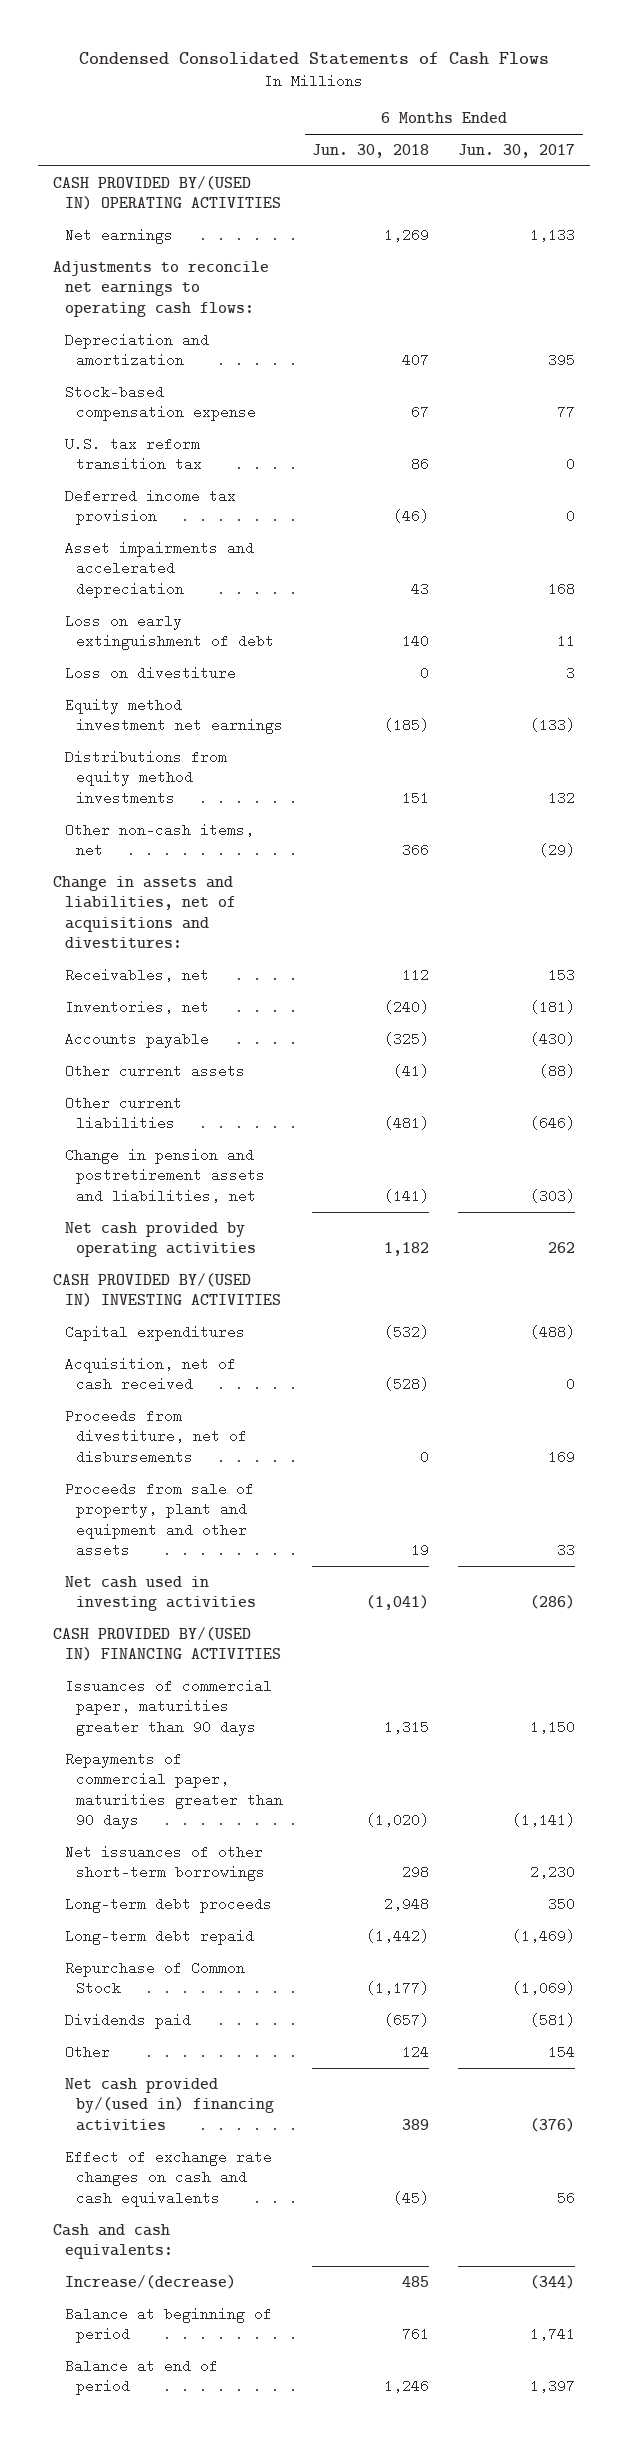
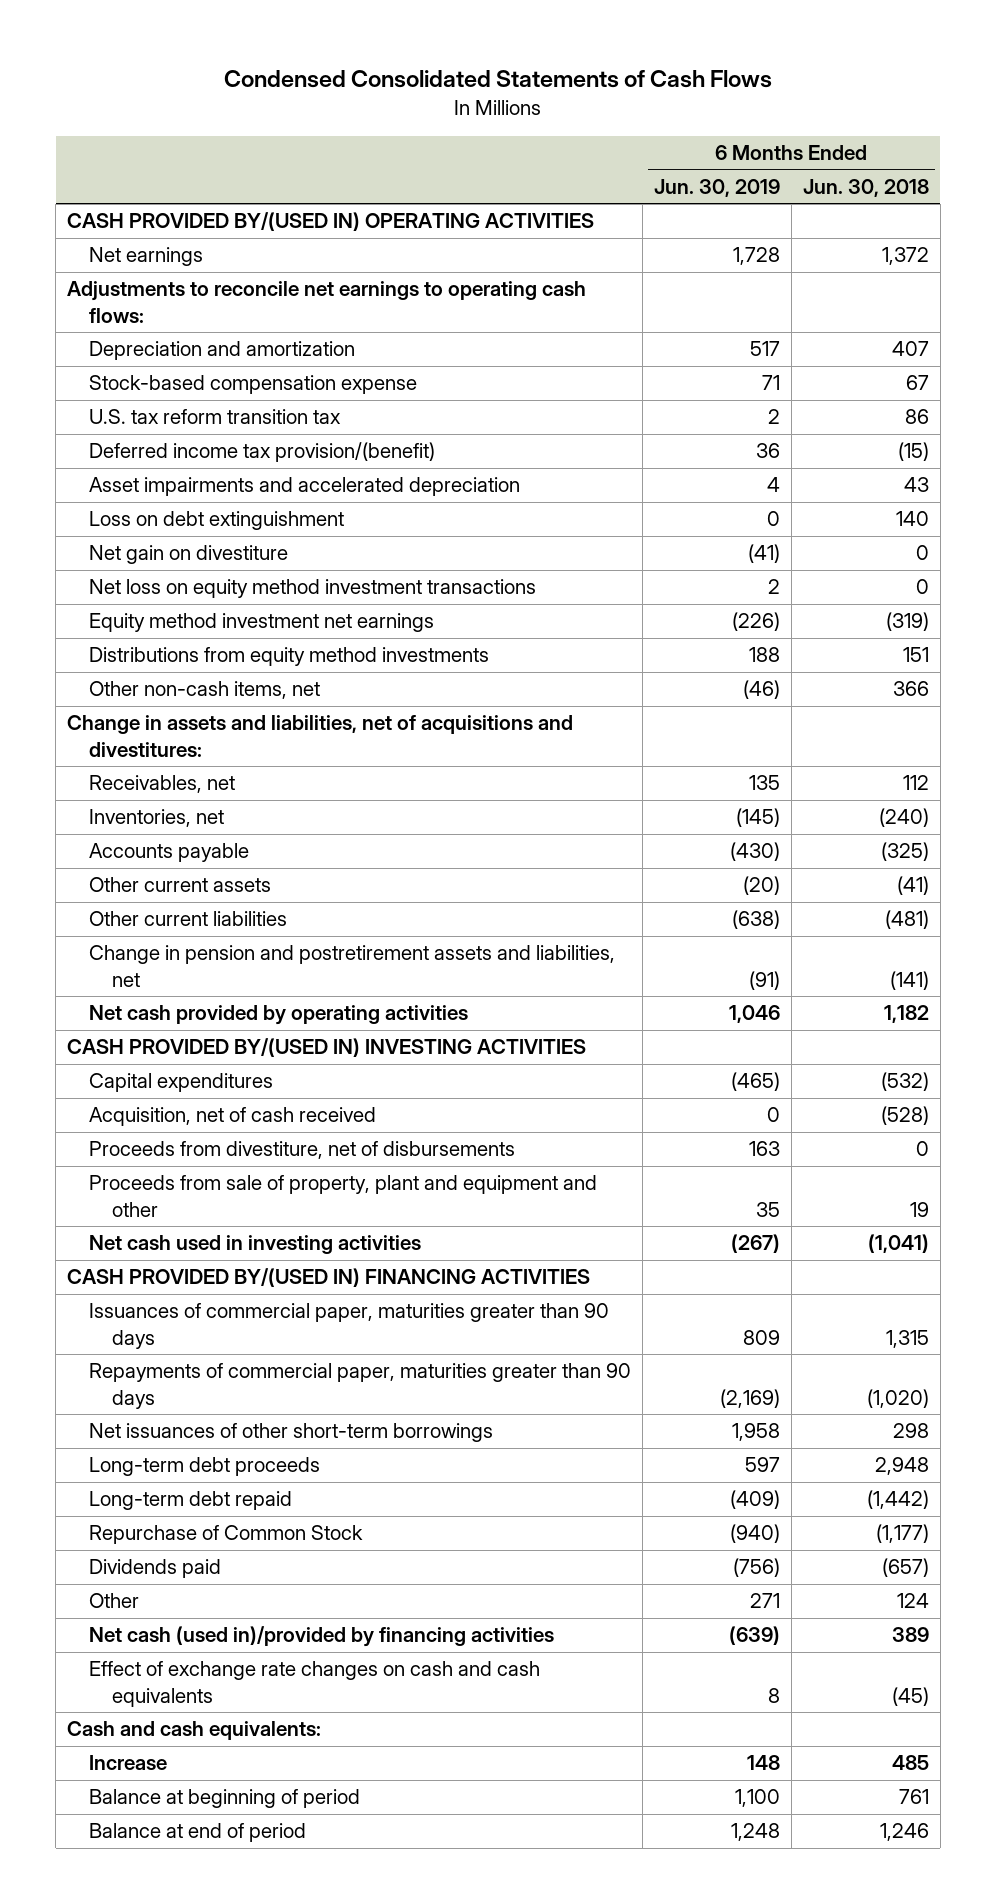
[458,144,576,159] Jun. 30, 2017 -> none
none -> [654,178,781,197] Jun. 30, 2019
[384,227,430,242] 1,269 -> [881,247,929,266] 1,372
[64,488,236,526] Deferred income tax provision -> [89,442,436,463] Deferred income tax provision/(benefit)
[393,509,430,524] (46) -> [897,442,929,462] (15)
[64,613,275,651] Loss on early extinguishment of debt -> [89,511,345,531] Loss on debt extinguishment
[64,665,236,680] Loss on divestiture -> [89,545,289,565] Net gain on divestiture
none -> [89,579,537,599] Net loss on equity method investment transactions
[384,718,430,733] (185) -> [885,612,929,632] (319)
[64,1481,254,1558] Proceeds from sale of property, plant and equipment and other assets -> [89,1175,598,1217] Proceeds from sale of property, plant and equipment and other
[64,2077,275,2131] Net cash provided by/(used in) financing activities -> [89,1626,555,1648] Net cash (used in)/provided by financing activities
[64,2274,236,2289] Increase/(decrease) -> [89,1755,168,1771] Increase

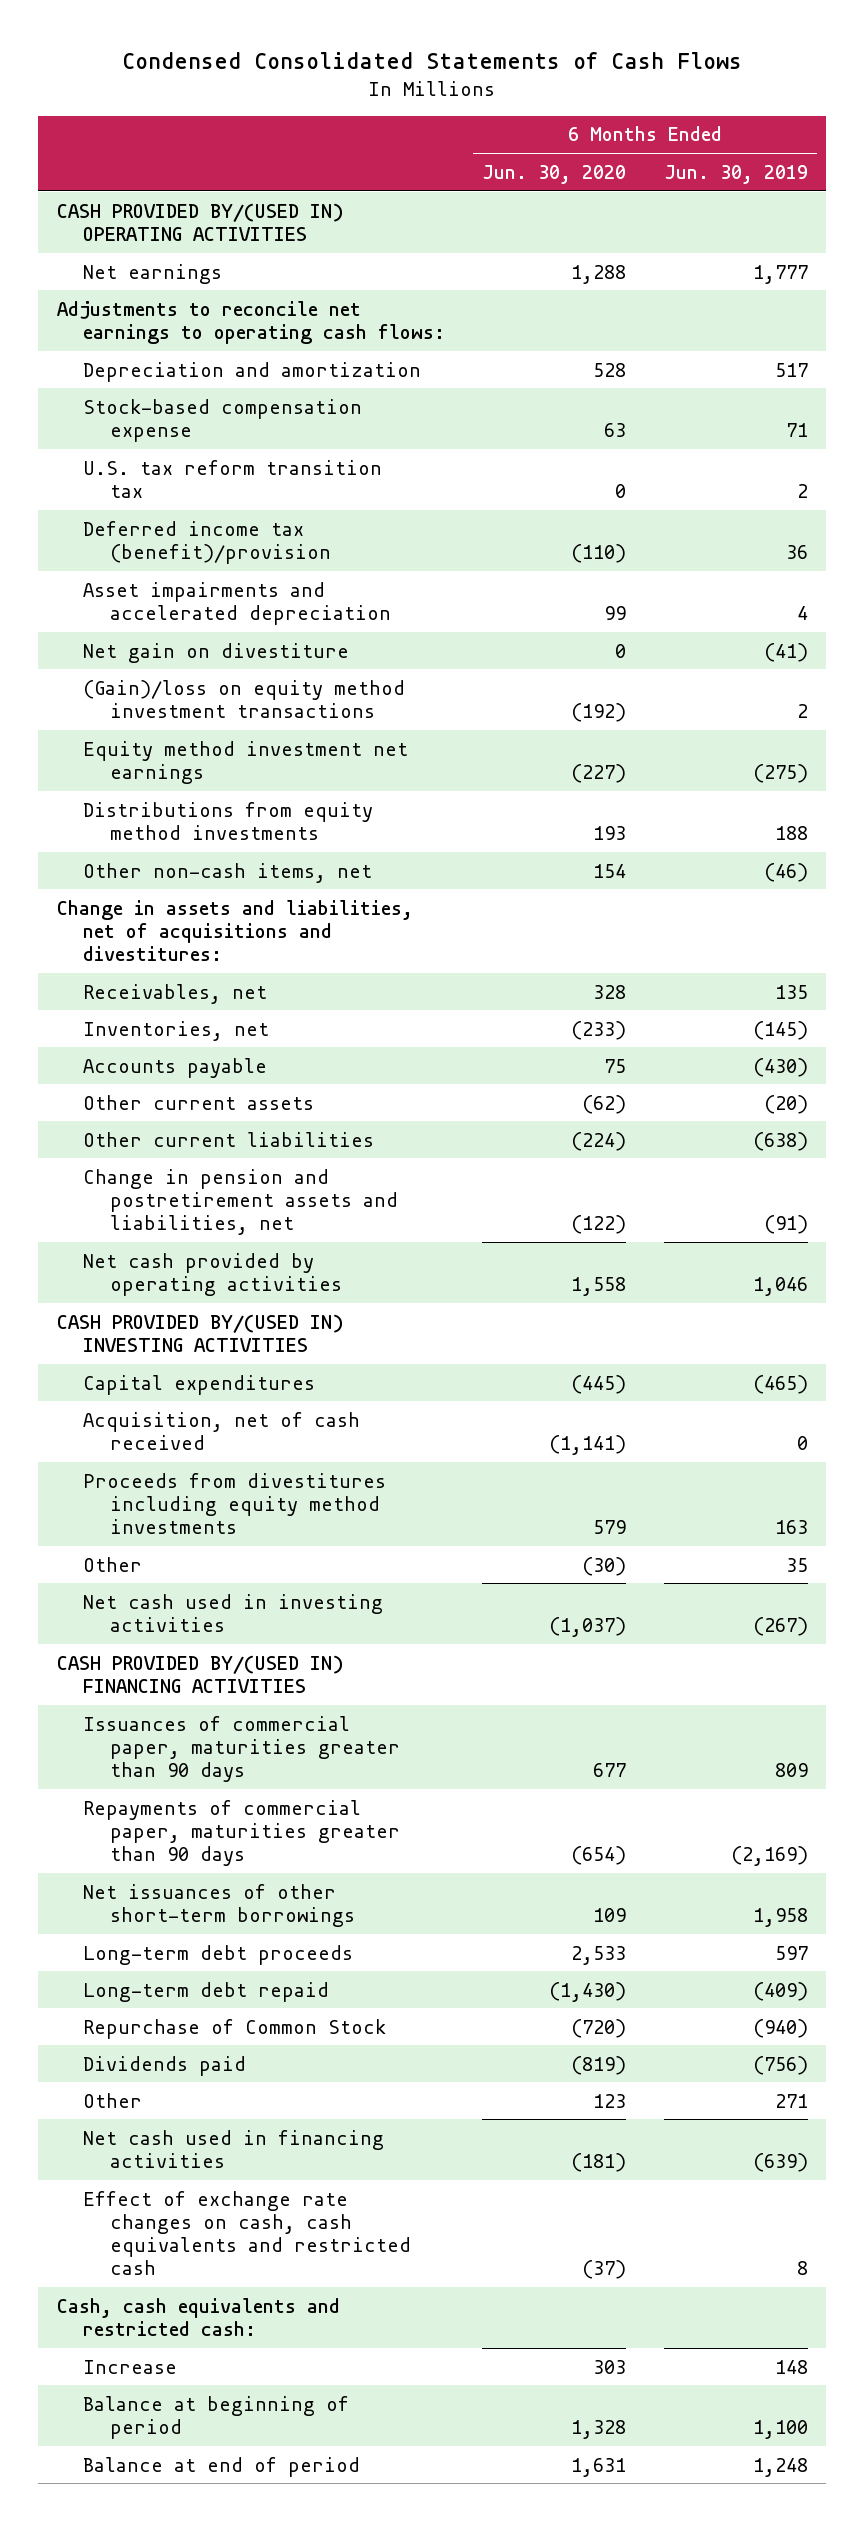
[802,178,929,197] Jun. 30, 2018 -> none
none -> [482,164,627,184] Jun. 30, 2020
[733,247,781,266] 1,728 -> [752,264,808,284] 1,777
[89,442,436,463] Deferred income tax provision/(benefit) -> [83,520,331,564] Deferred income tax (benefit)/provision
[89,511,345,531] Loss on debt extinguishment -> none
[89,579,537,599] Net loss on equity method investment transactions -> [83,679,406,718] (Gain)/loss on equity method investment transactions
[732,612,781,632] (226) -> [752,763,808,783] (275)
[89,1175,598,1217] Proceeds from sale of property, plant and equipment and other -> none
[89,1141,516,1160] Proceeds from divestiture, net of disbursements -> [83,1472,387,1535] Proceeds from divestitures including equity method investments
none -> [83,1556,143,1572] Other
[89,1626,555,1648] Net cash (used in)/provided by financing activities -> [83,2129,385,2168] Net cash used in financing activities
[89,1661,541,1707] Effect of exchange rate changes on cash and cash equivalents -> [83,2190,411,2276] Effect of exchange rate changes on cash, cash equivalents and restricted cash
[67,1721,322,1741] Cash and cash equivalents: -> [56,2297,340,2336] Cash, cash equivalents and restricted cash:

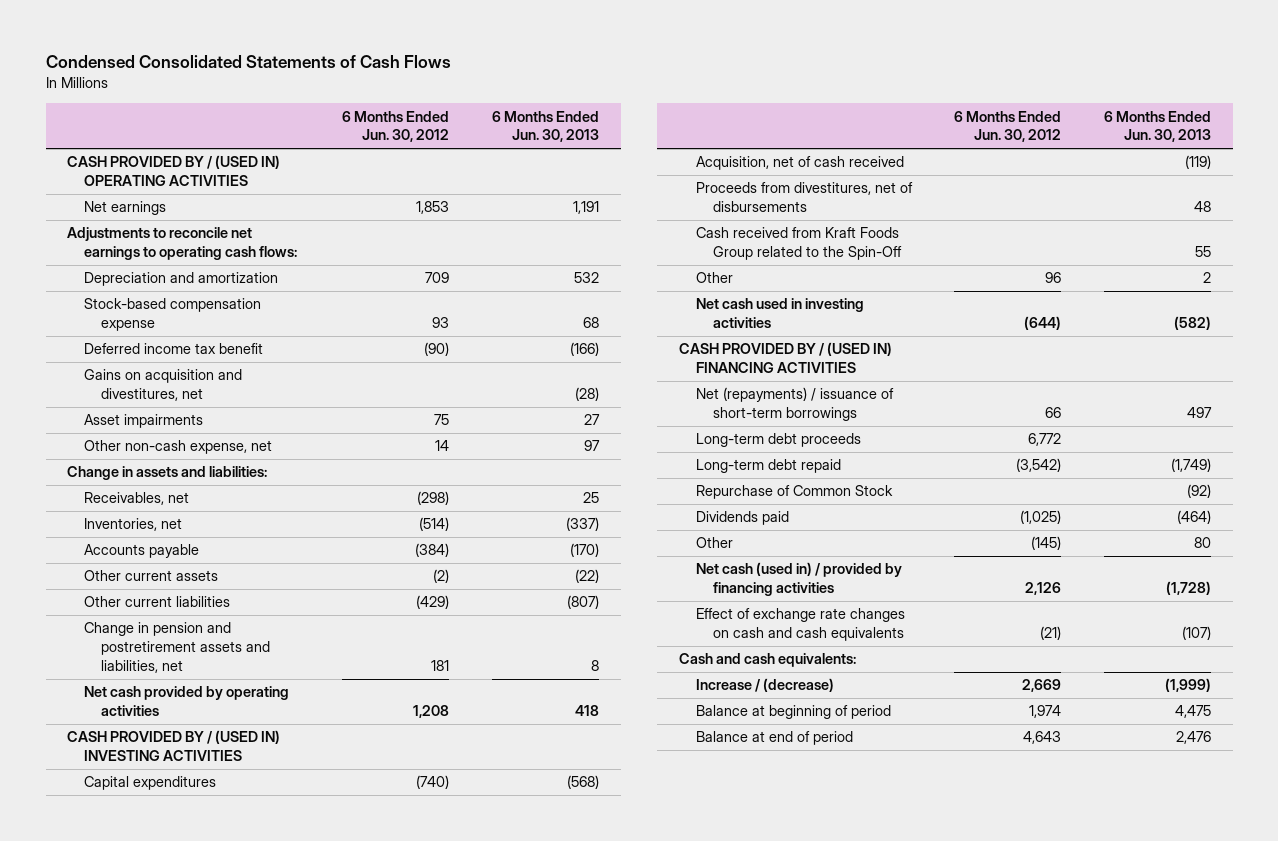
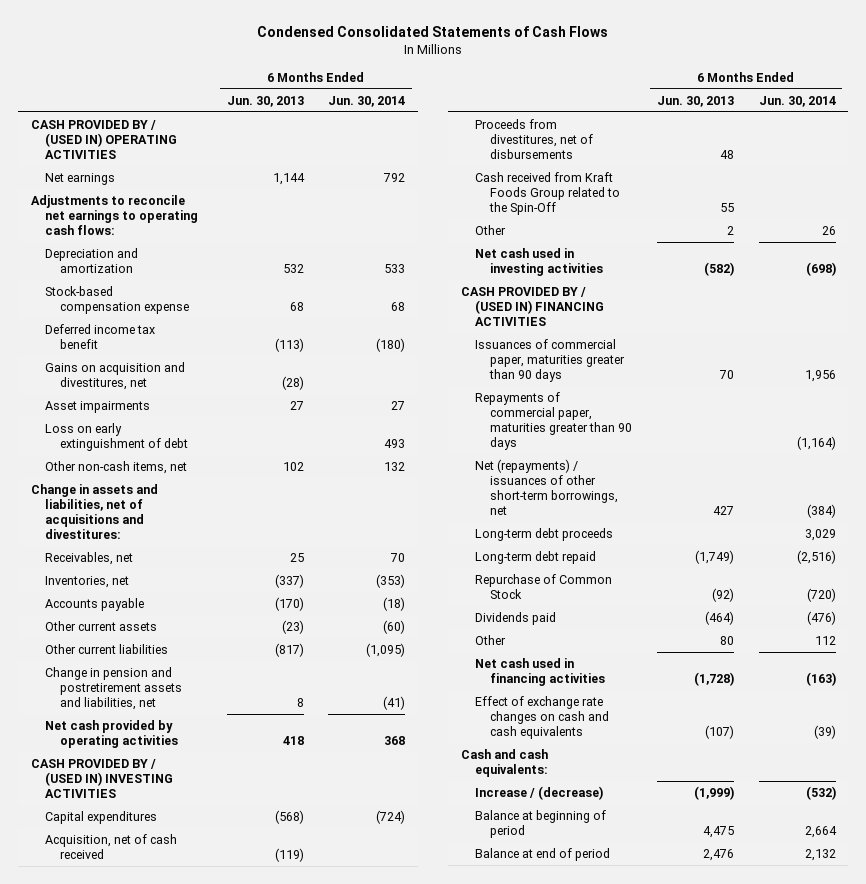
[342,110,450,143] 6 Months Ended Jun. 30, 2012 -> none
none -> [328,95,406,107] Jun. 30, 2014
[573,201,600,215] 1,191 -> [272,172,305,185] 1,144
[570,342,600,357] (166) -> [274,337,304,352] (113)
none -> [45,422,188,451] Loss on early extinguishment of debt
[83,440,272,455] Other non-cash expense, net -> [45,460,188,474] Other non-cash items, net
[584,440,601,452] 97 -> [282,461,304,471] 102
[66,466,267,481] Change in assets and liabilities: -> [30,483,158,540] Change in assets and liabilities, net of acquisitions and divestitures:
[575,569,600,584] (22) -> [281,619,304,634] (23)
[567,595,600,610] (807) -> [274,642,304,657] (817)
none -> [475,338,625,383] Issuances of commercial paper, maturities greater than 90 days
none -> [475,391,632,451] Repayments of commercial paper, maturities greater than 90 days
[695,387,894,422] Net (repayments) / issuance of short-term borrowings -> [475,458,618,516] Net (repayments) / issuances of other short-term borrowings, net
[1187,407,1213,419] 497 -> [712,506,734,516] 427
[695,562,902,597] Net cash (used in) / provided by financing activities -> [475,657,605,686] Net cash used in financing activities

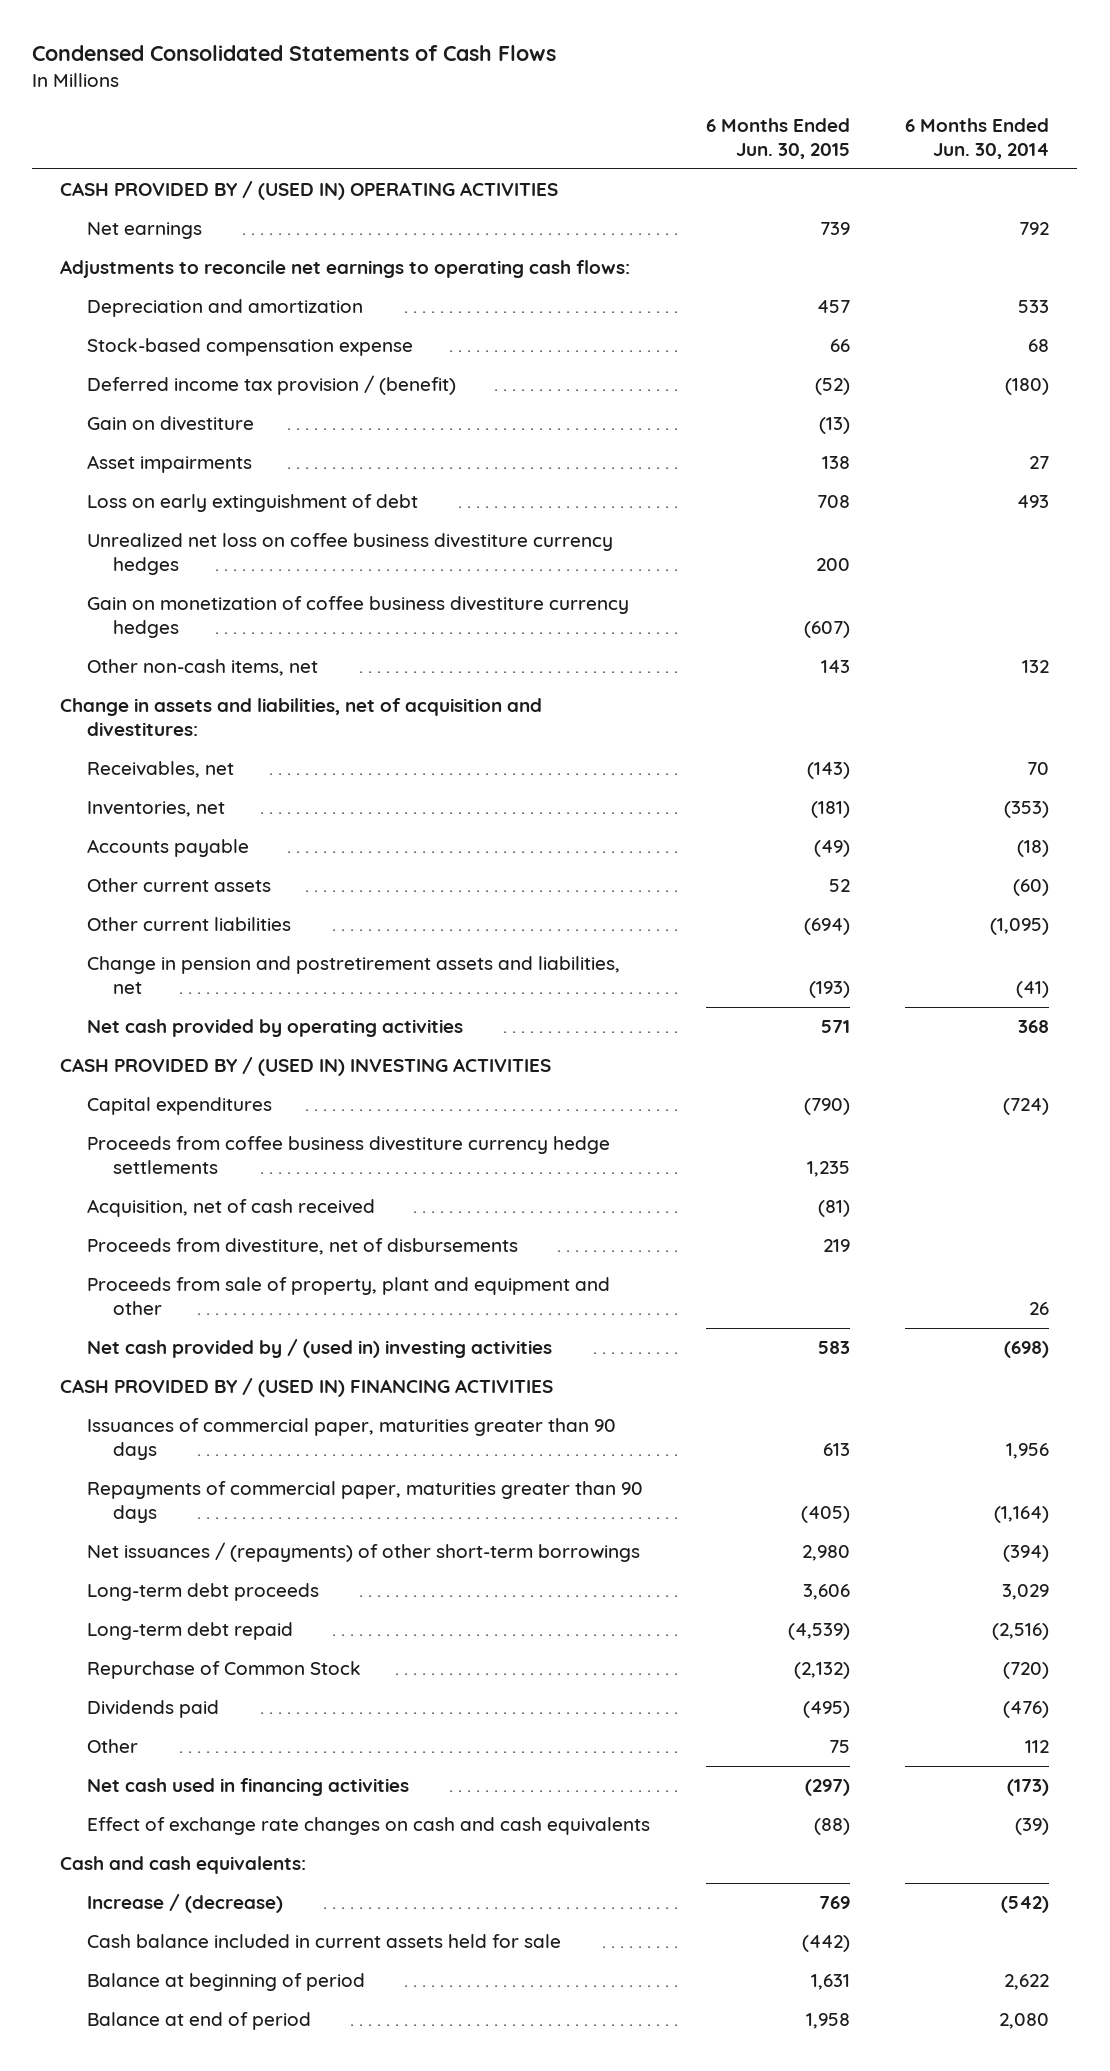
[226,95,304,107] Jun. 30, 2013 -> none
none -> [705,117,850,159] 6 Months Ended Jun. 30, 2015
[45,361,186,390] Gains on acquisition and divestitures, net -> none
[45,323,156,349] Deferred income tax benefit -> [86,375,456,396] Deferred income tax provision / (benefit)
none -> [86,416,254,432] Gain on divestiture
none -> [86,533,613,576] Unrealized net loss on coffee business divestiture currency hedges
none -> [86,596,629,639] Gain on monetization of coffee business divestiture currency hedges
[30,483,158,540] Change in assets and liabilities, net of acquisitions and divestitures: -> [60,698,543,737] Change in assets and liabilities, net of acquisition and divestitures:
none -> [86,1136,610,1175] Proceeds from coffee business divestiture currency hedge settlements
[475,171,620,216] Cash received from Kraft Foods Group related to the Spin-Off -> none
[475,224,507,235] Other -> none
[475,118,593,160] Proceeds from divestitures, net of disbursements -> [86,1238,518,1256] Proceeds from divestiture, net of disbursements
none -> [86,1277,610,1316] Proceeds from sale of property, plant and equipment and other
[475,247,603,276] Net cash used in investing activities -> [86,1339,552,1359] Net cash provided by / (used in) investing activities
[475,458,618,516] Net (repayments) / issuances of other short-term borrowings, net -> [86,1542,640,1563] Net issuances / (repayments) of other short-term borrowings
[806,504,836,519] (384) -> [1003,1545,1050,1563] (394)
[805,671,836,686] (163) -> [1007,1779,1050,1797] (173)
[805,785,836,800] (532) -> [1001,1896,1050,1914] (542)
none -> [86,1934,561,1949] Cash balance included in current assets held for sale
[804,825,837,838] 2,664 -> [1004,1974,1050,1991] 2,622
[804,848,836,861] 2,132 -> [999,2013,1050,2030] 2,080

